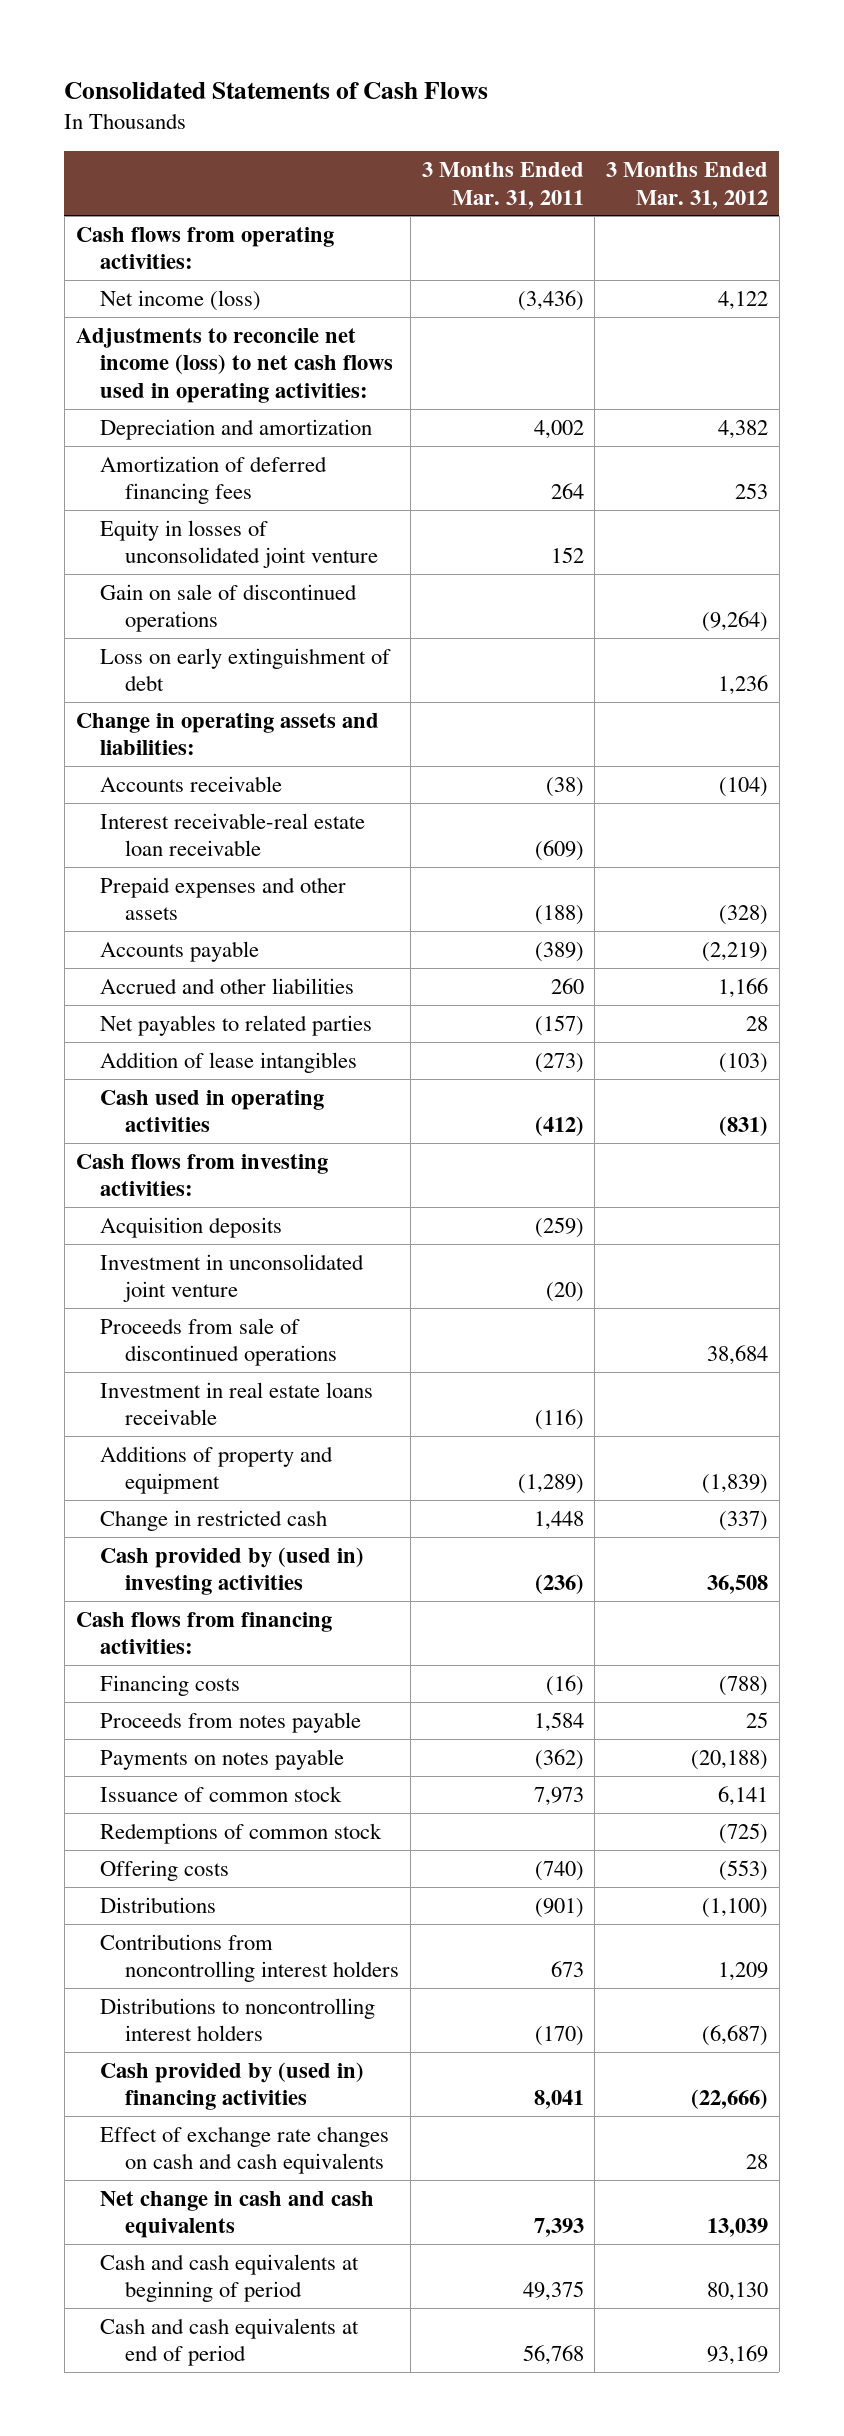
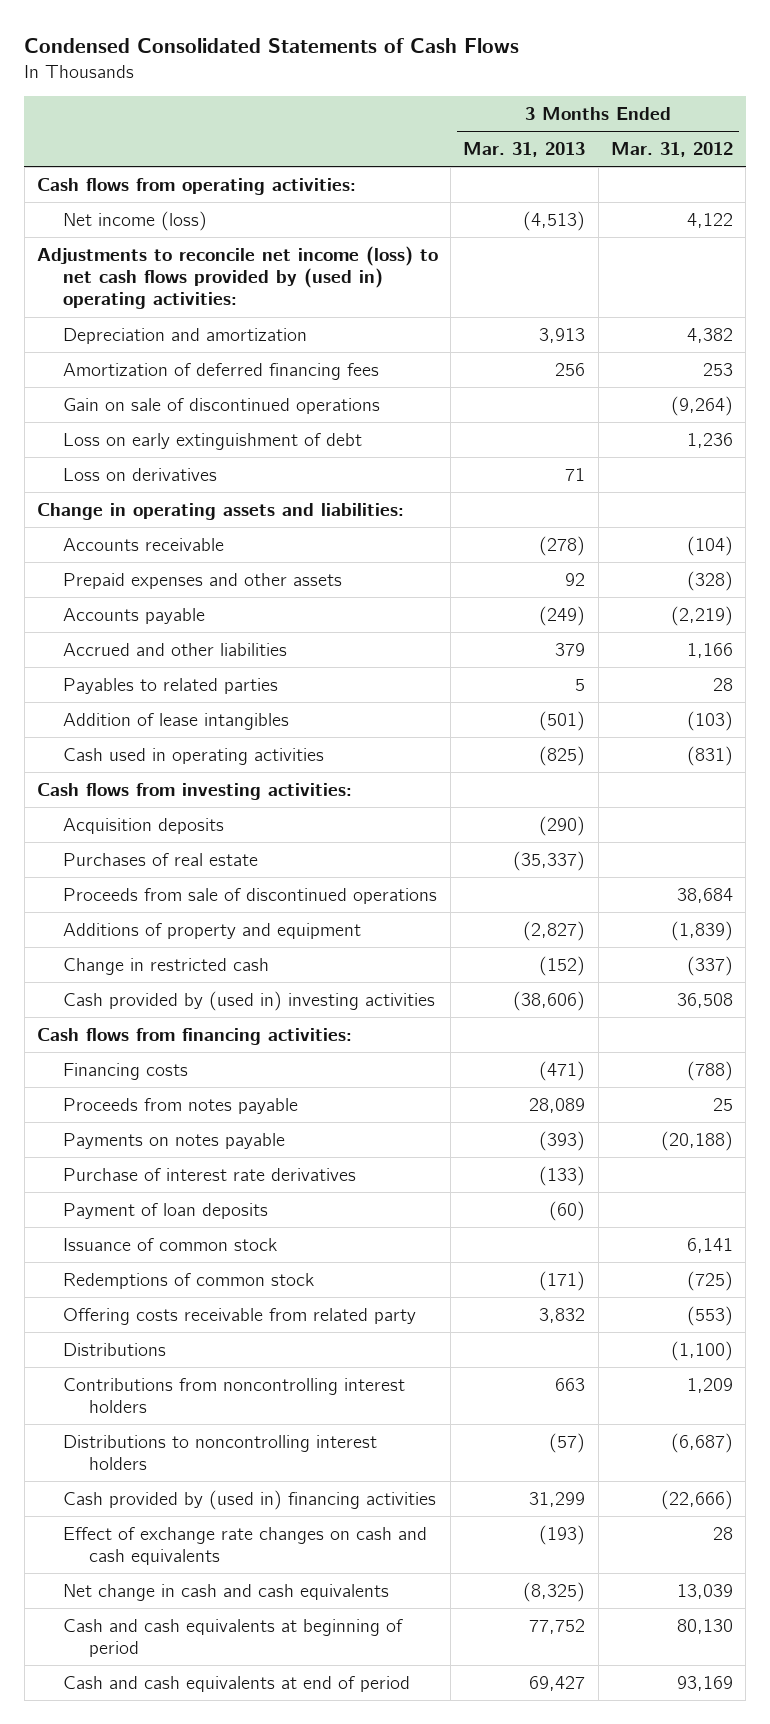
[64,82,489,100] Consolidated Statements of Cash Flows -> [24,37,520,53] Condensed Consolidated Statements of Cash Flows
[421,161,584,209] 3 Months Ended Mar. 31, 2011 -> none
none -> [463,142,586,158] Mar. 31, 2013
[75,327,394,403] Adjustments to reconcile net income (loss) to net cash flows used in operating activities: -> [36,245,438,310] Adjustments to reconcile net income (loss) to net cash flows provided by (used in) operating activities:
[100,519,378,569] Equity in losses of unconsolidated joint venture -> none
none -> [62,467,217,481] Loss on derivatives
[100,812,366,857] Interest receivable-real estate loan receivable -> none
[100,1014,373,1036] Net payables to related parties -> [62,677,278,694] Payables to related parties
[100,1253,365,1303] Investment in unconsolidated joint venture -> none
none -> [62,852,258,866] Purchases of real estate
[100,1381,374,1426] Investment in real estate loans receivable -> none
none -> [62,1167,356,1181] Purchase of interest rate derivatives
none -> [62,1202,268,1219] Payment of loan deposits
[100,1859,230,1881] Offering costs -> [62,1307,416,1325] Offering costs receivable from related party

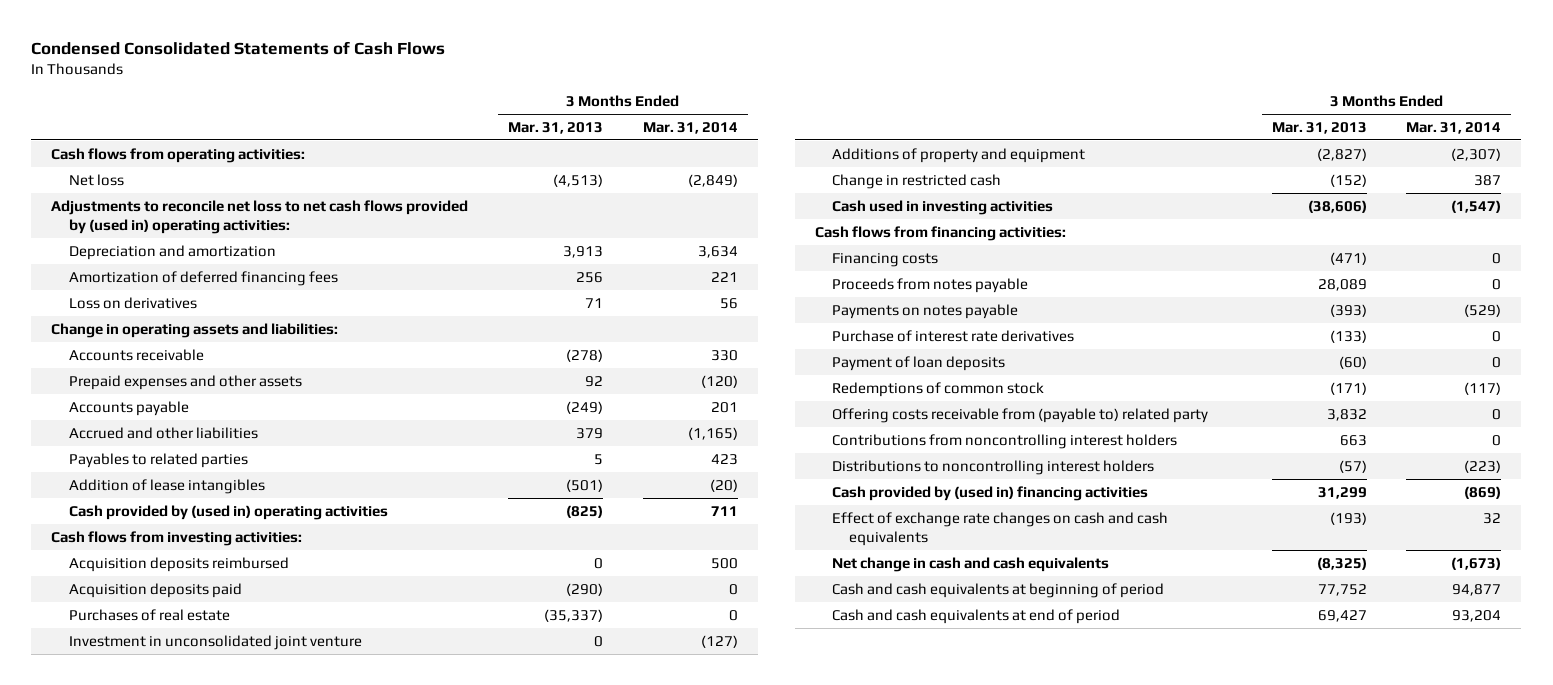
[611,142,734,158] Mar. 31, 2012 -> none
none -> [642,121,738,134] Mar. 31, 2014
[62,210,207,231] Net income (loss) -> [68,173,124,186] Net loss
[36,245,438,310] Adjustments to reconcile net income (loss) to net cash flows provided by (used in) operating activities: -> [51,199,469,234] Adjustments to reconcile net loss to net cash flows provided by (used in) operating activities:
[62,397,380,414] Gain on sale of discontinued operations -> none
[62,432,362,450] Loss on early extinguishment of debt -> none
[62,747,324,765] Cash used in operating activities -> [68,504,388,520] Cash provided by (used in) operating activities
[62,817,224,834] Acquisition deposits -> [68,556,289,572] Acquisition deposits reimbursed
[539,815,586,836] (290) -> [594,557,604,569] 0
none -> [68,582,242,598] Acquisition deposits paid
[62,887,437,904] Proceeds from sale of discontinued operations -> none
none -> [68,634,362,650] Investment in unconsolidated joint venture
[62,990,435,1011] Cash provided by (used in) investing activities -> [832,199,1054,215] Cash used in investing activities
[62,1237,277,1251] Issuance of common stock -> none
[62,1342,166,1356] Distributions -> none
[62,1307,416,1325] Offering costs receivable from related party -> [832,407,1209,423] Offering costs receivable from (payable to) related party

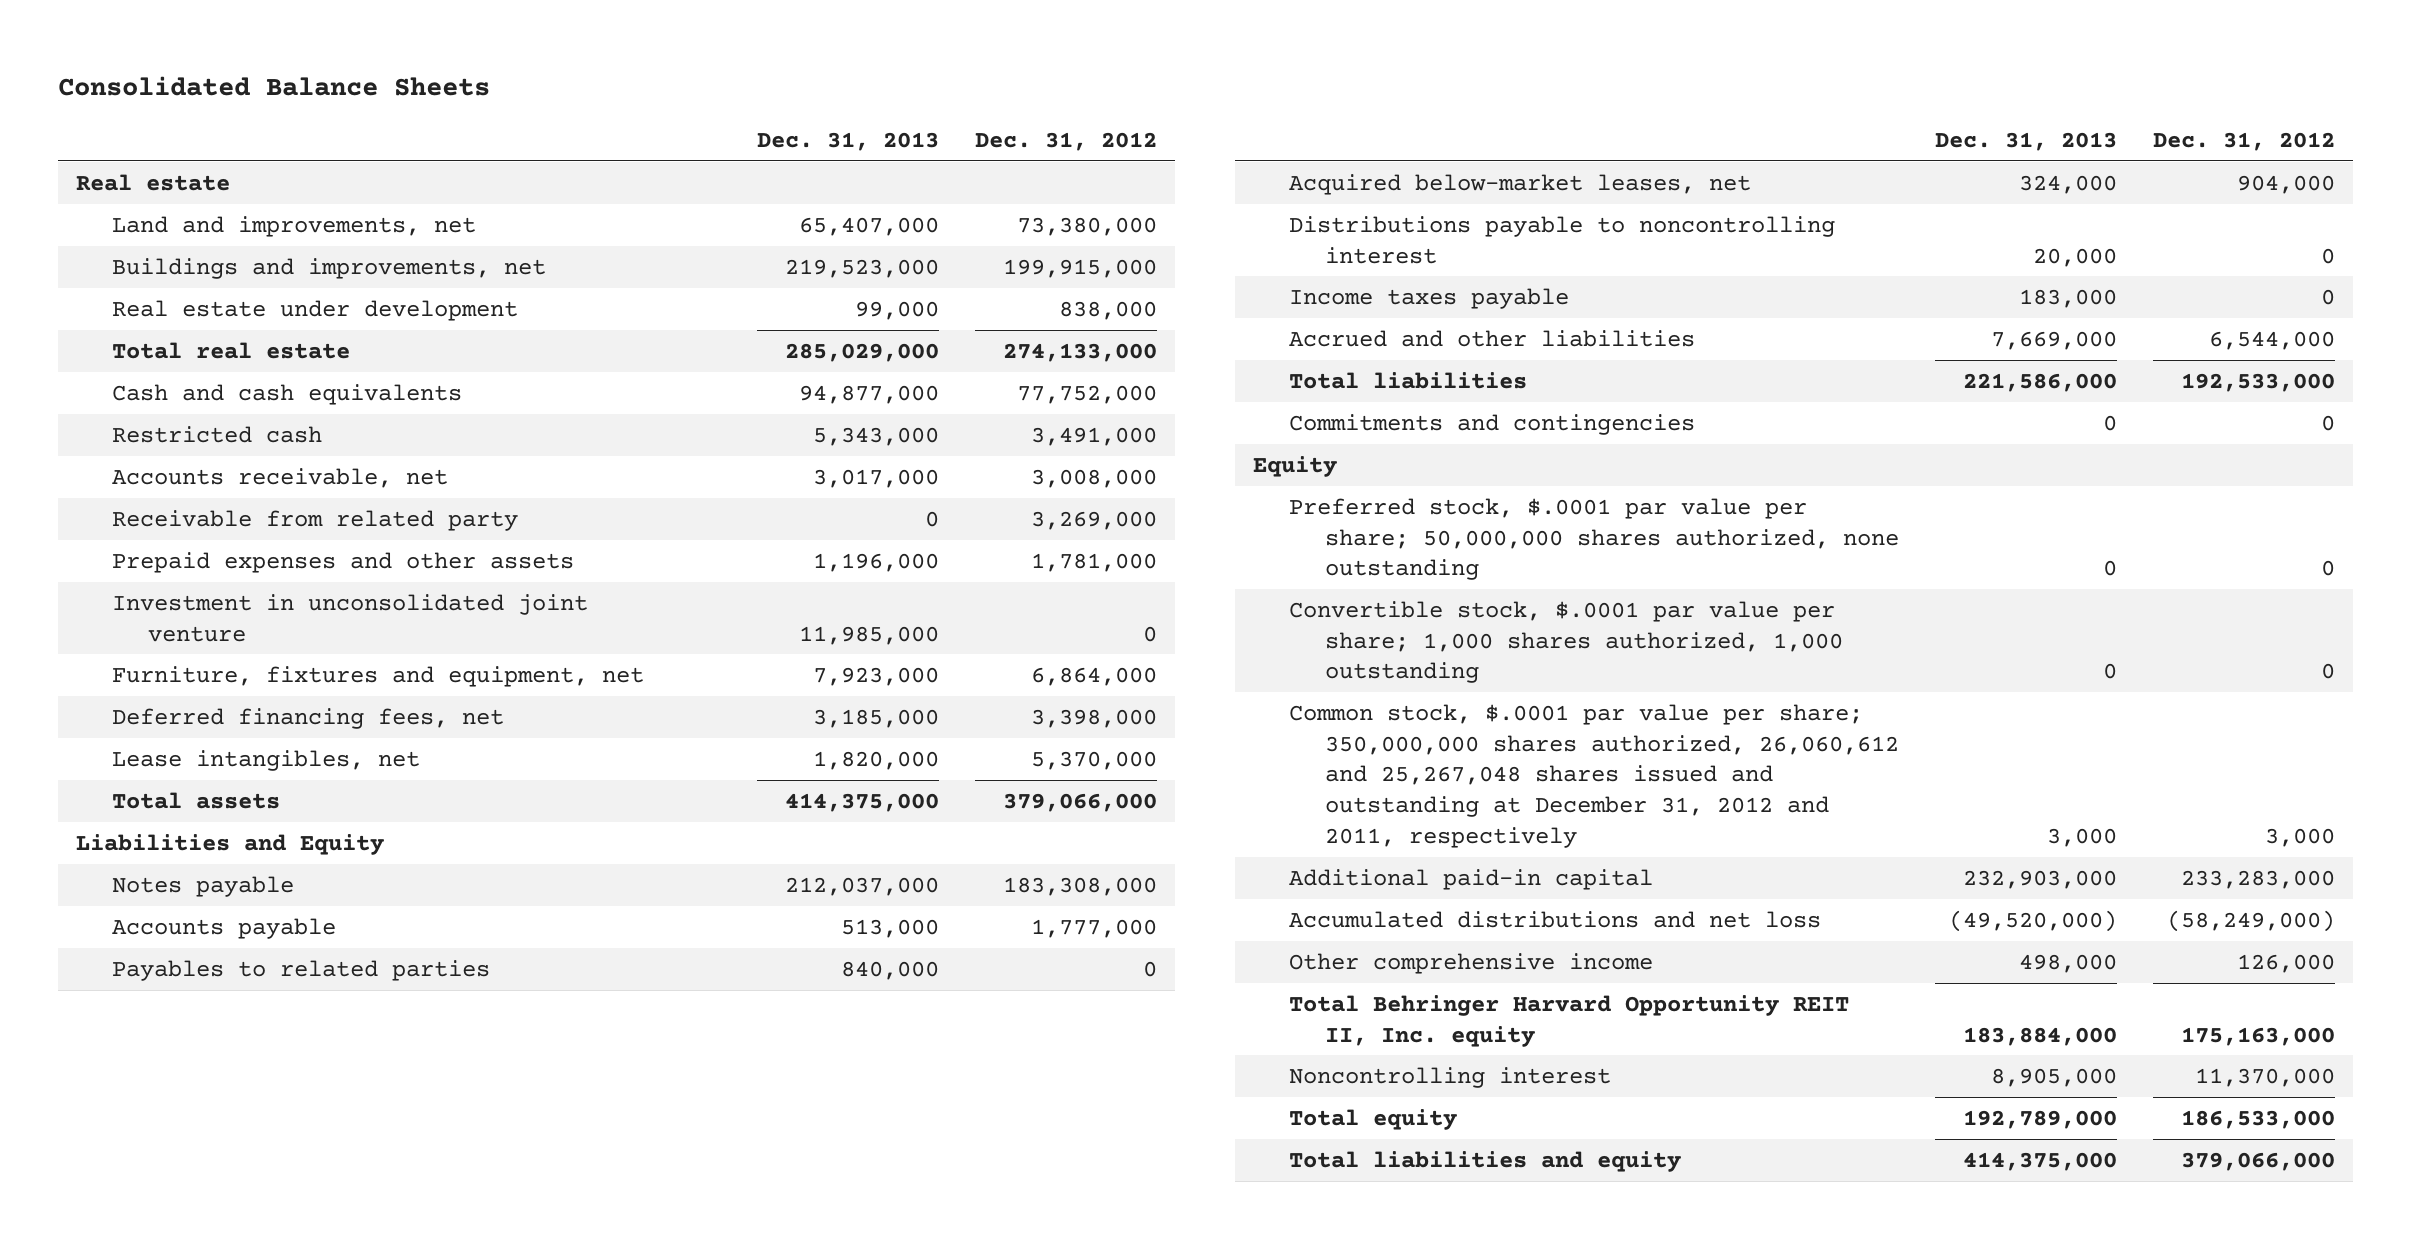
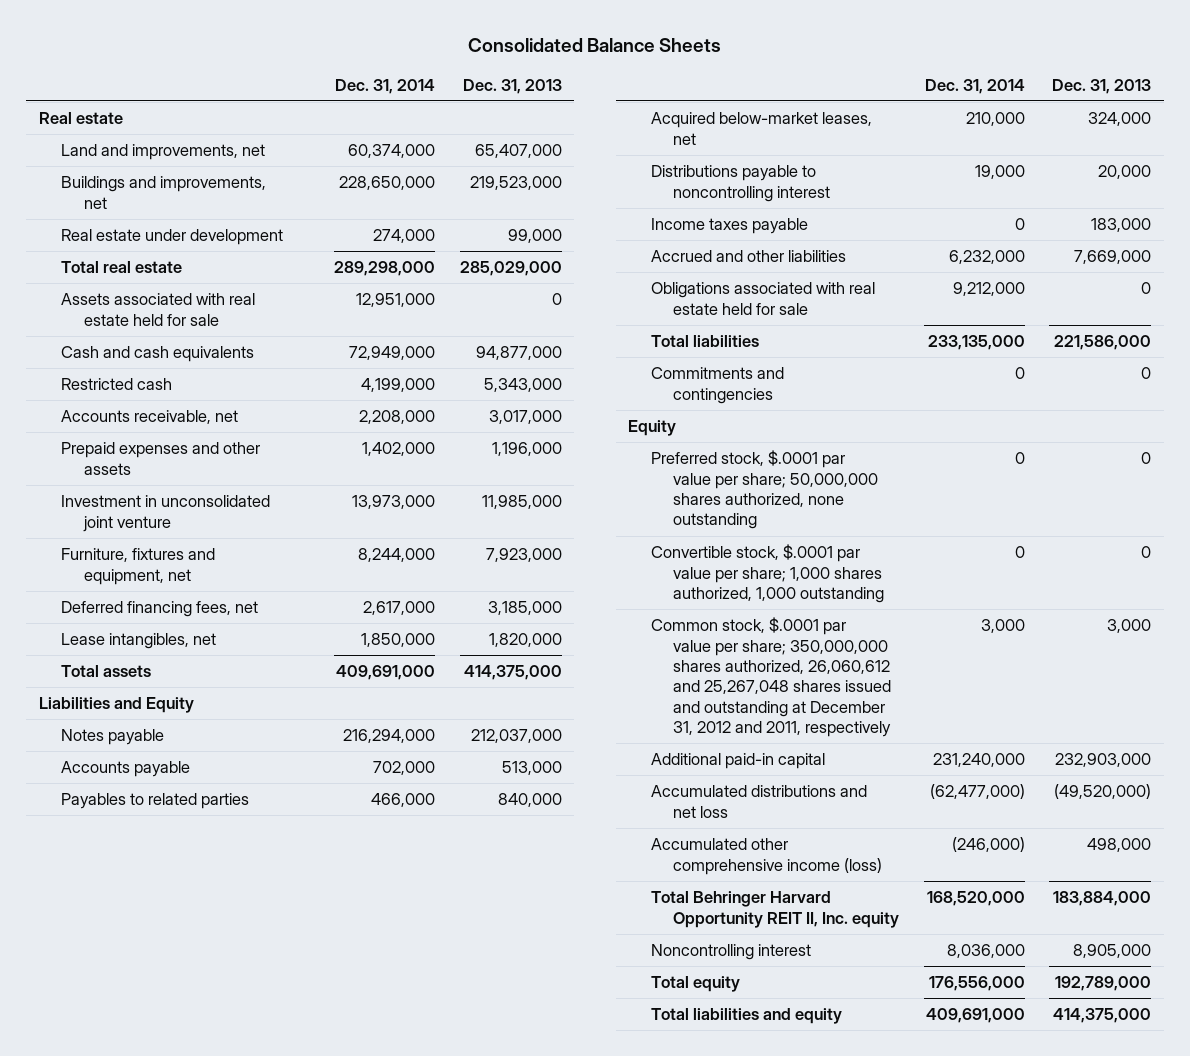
[975,132,1158,152] Dec. 31, 2012 -> none
none -> [335,78,436,94] Dec. 31, 2014
none -> [61,293,256,326] Assets associated with real estate held for sale
[111,509,518,531] Receivable from related party -> none
none -> [650,282,875,315] Obligations associated with real estate held for sale
[1289,952,1654,974] Other comprehensive income -> [650,838,883,875] Accumulated other comprehensive income (loss)

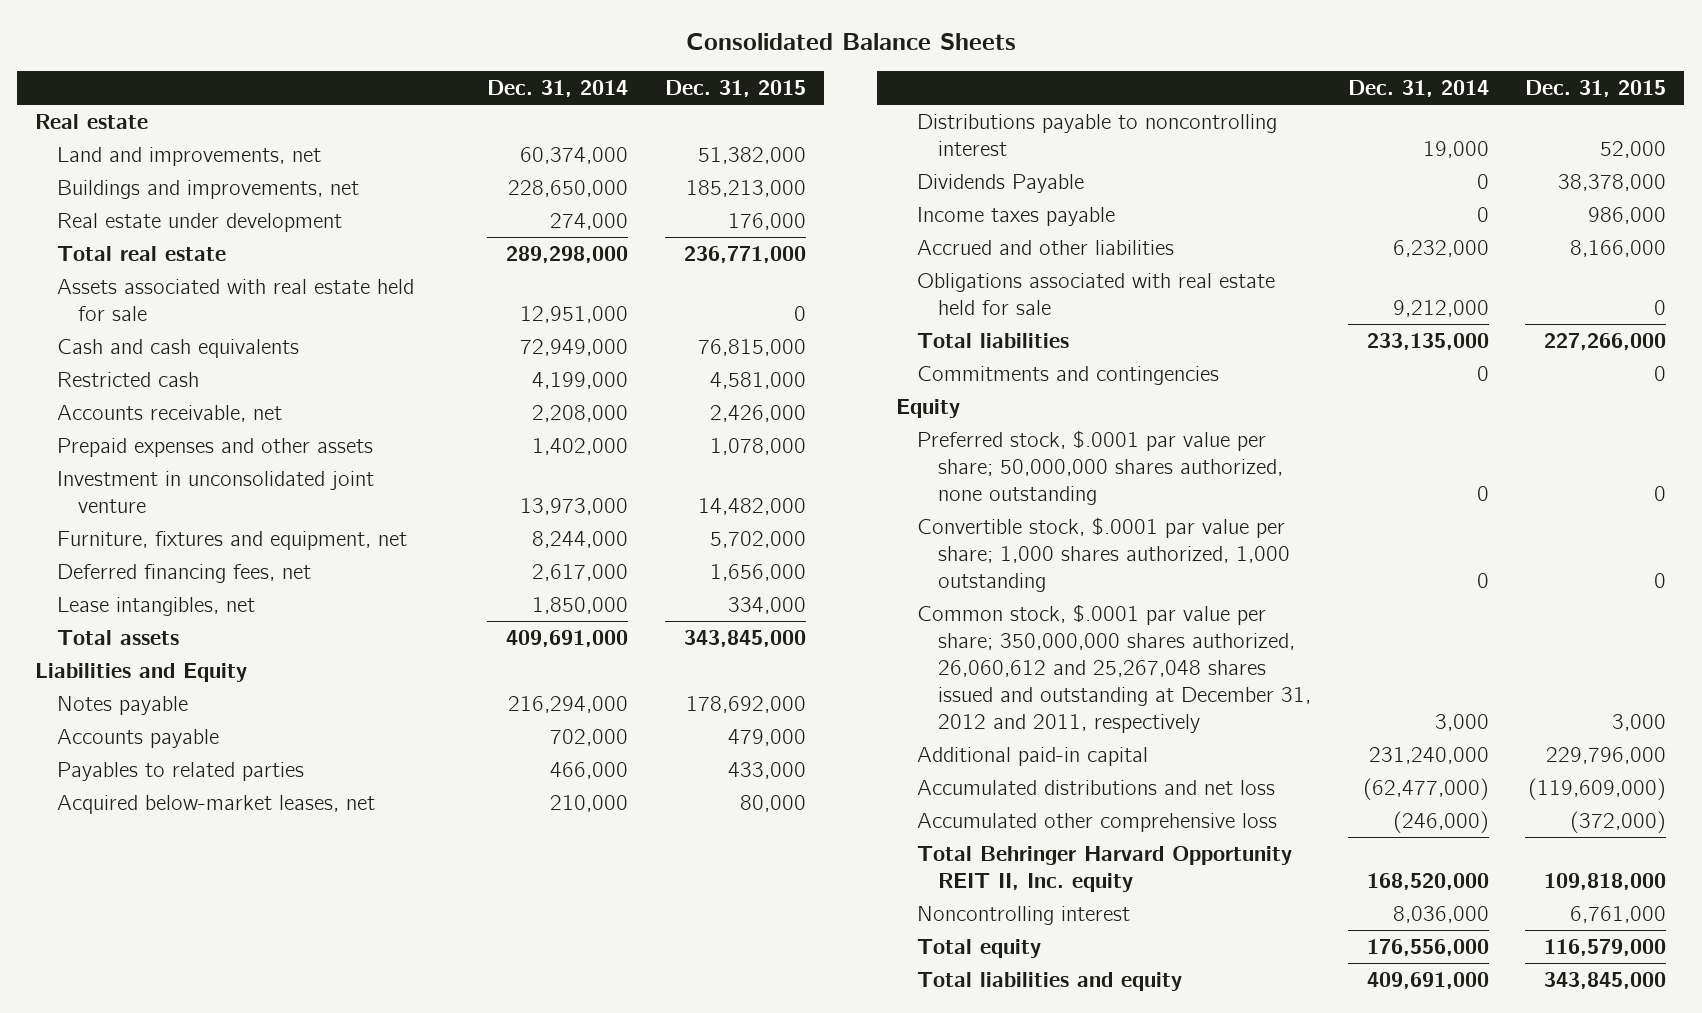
[463,78,563,94] Dec. 31, 2013 -> none
none -> [664,80,806,98] Dec. 31, 2015
none -> [916,173,1084,193] Dividends Payable
[650,838,883,875] Accumulated other comprehensive income (loss) -> [916,812,1277,832] Accumulated other comprehensive loss

